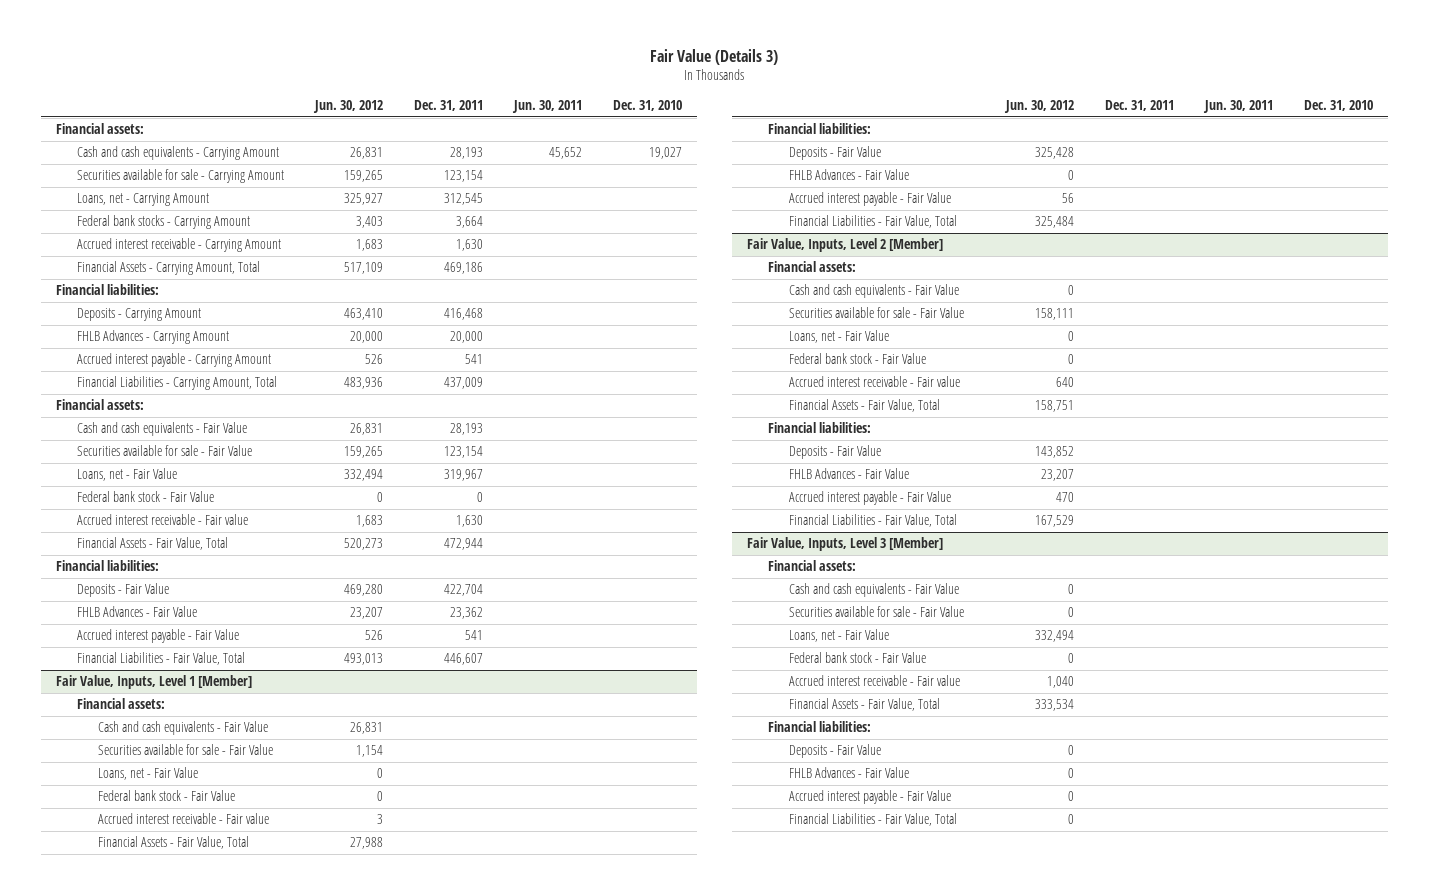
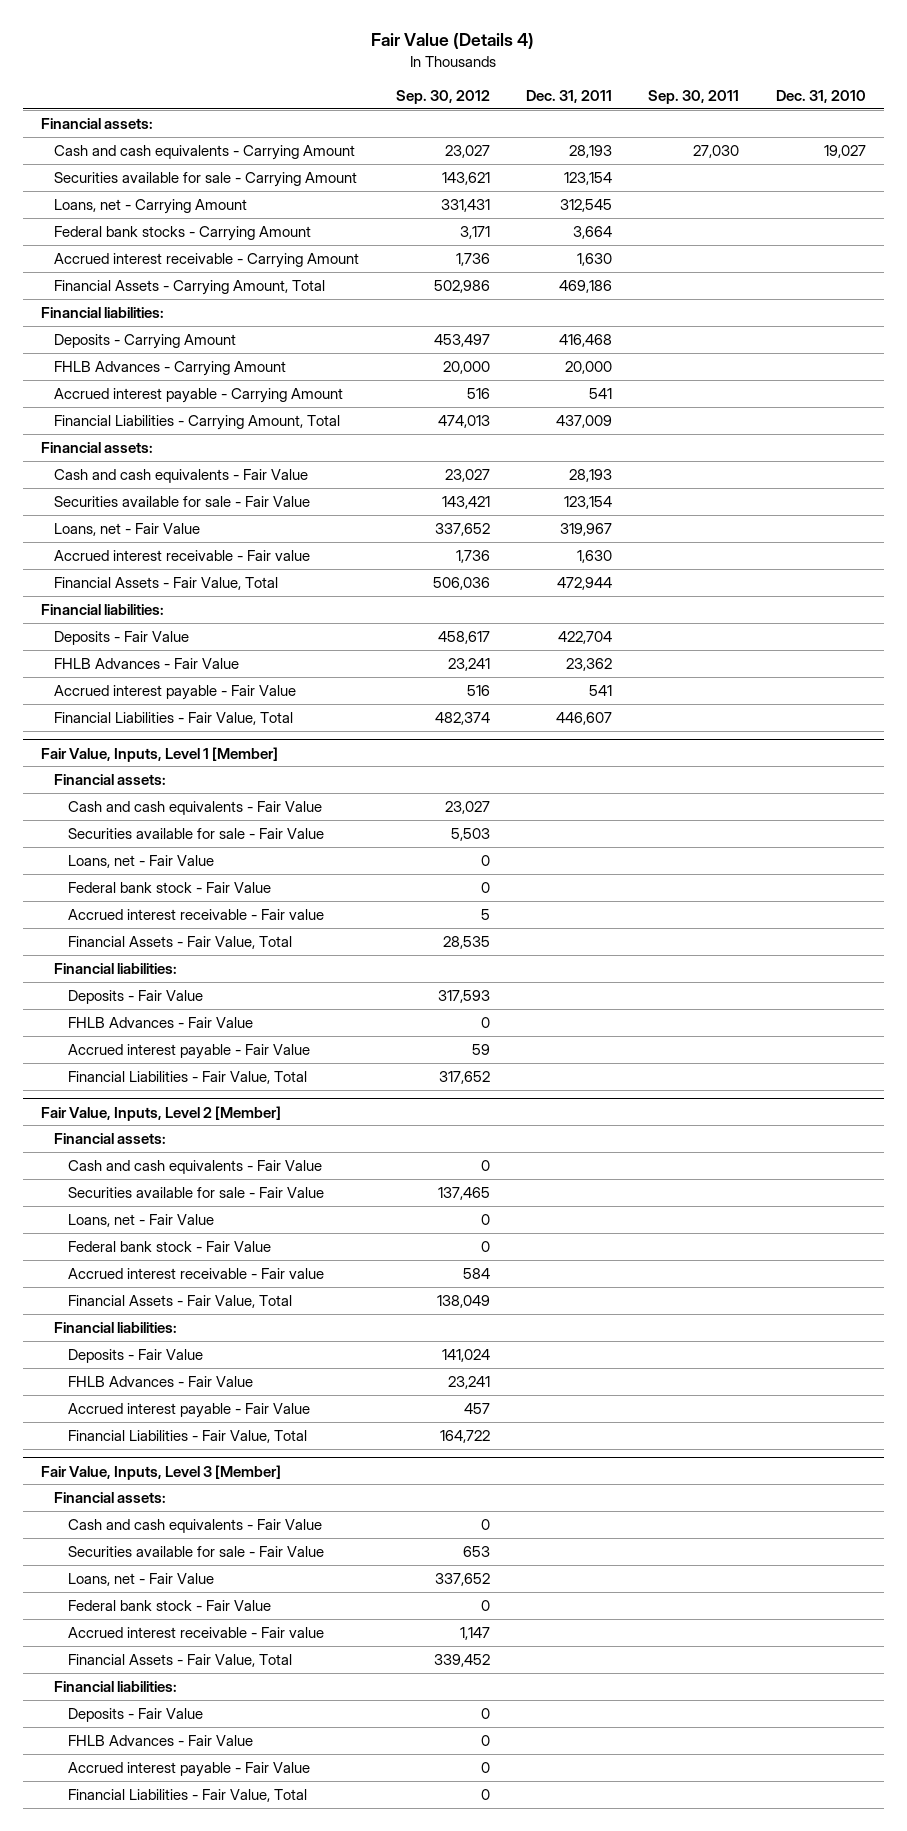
[650,48,779,65] Fair Value (Details 3) -> [371,33,535,50] Fair Value (Details 4)
[313,100,384,114] Jun. 30, 2012 -> none
[511,100,582,114] Jun. 30, 2011 -> none
none -> [395,90,490,105] Sep. 30, 2012
none -> [648,90,740,105] Sep. 30, 2011
[77,491,215,503] Federal bank stock - Fair Value -> none

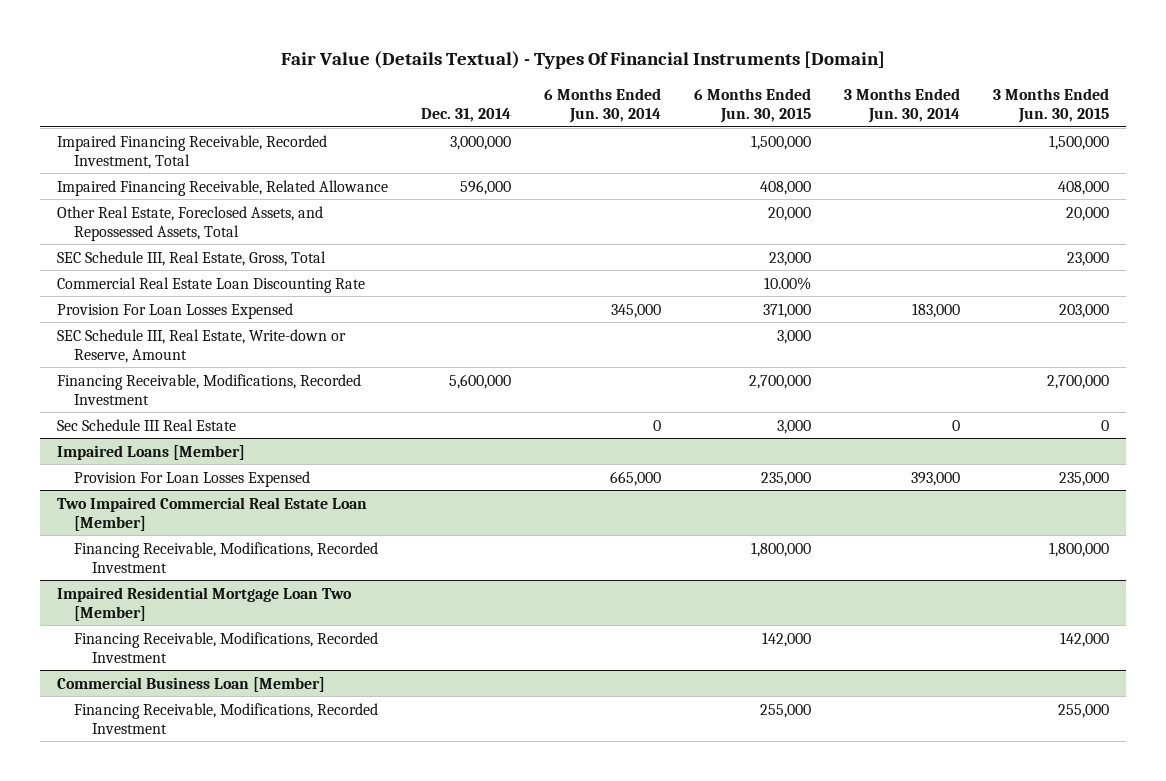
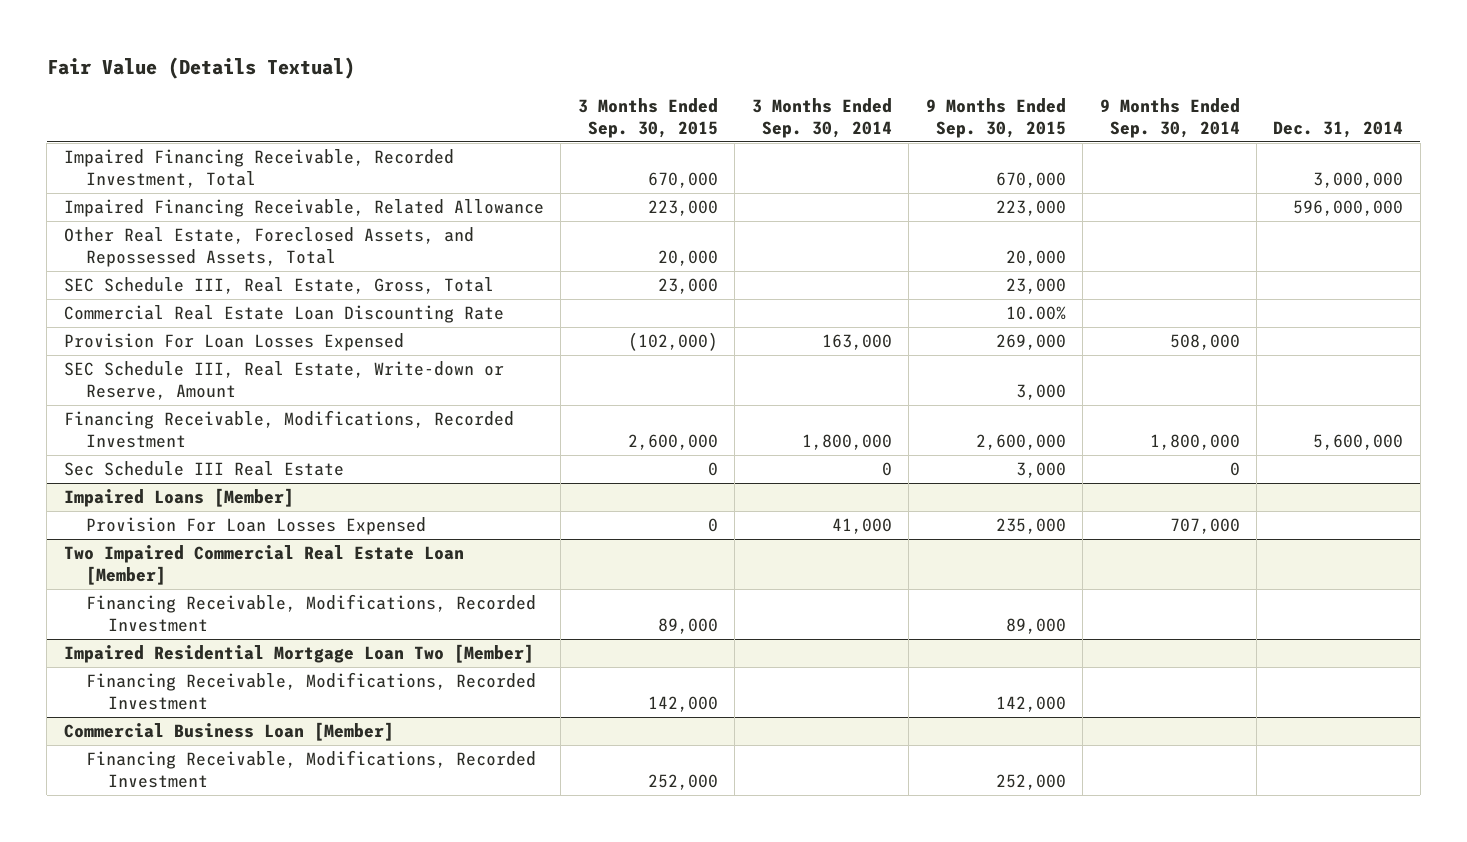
[281,51,886,70] Fair Value (Details Textual) - Types Of Financial Instruments [Domain] -> [46,57,355,80] Fair Value (Details Textual)
[543,88,661,124] 6 Months Ended Jun. 30, 2014 -> none
[694,88,812,124] 6 Months Ended Jun. 30, 2015 -> none
[844,88,961,124] 3 Months Ended Jun. 30, 2014 -> none
[993,88,1110,124] 3 Months Ended Jun. 30, 2015 -> none
none -> [577,97,718,139] 3 Months Ended Sep. 30, 2015
none -> [751,97,892,139] 3 Months Ended Sep. 30, 2014
none -> [925,97,1066,139] 9 Months Ended Sep. 30, 2015
none -> [1099,97,1240,139] 9 Months Ended Sep. 30, 2014
[459,179,511,195] 596,000 -> [1293,199,1404,216] 596,000,000

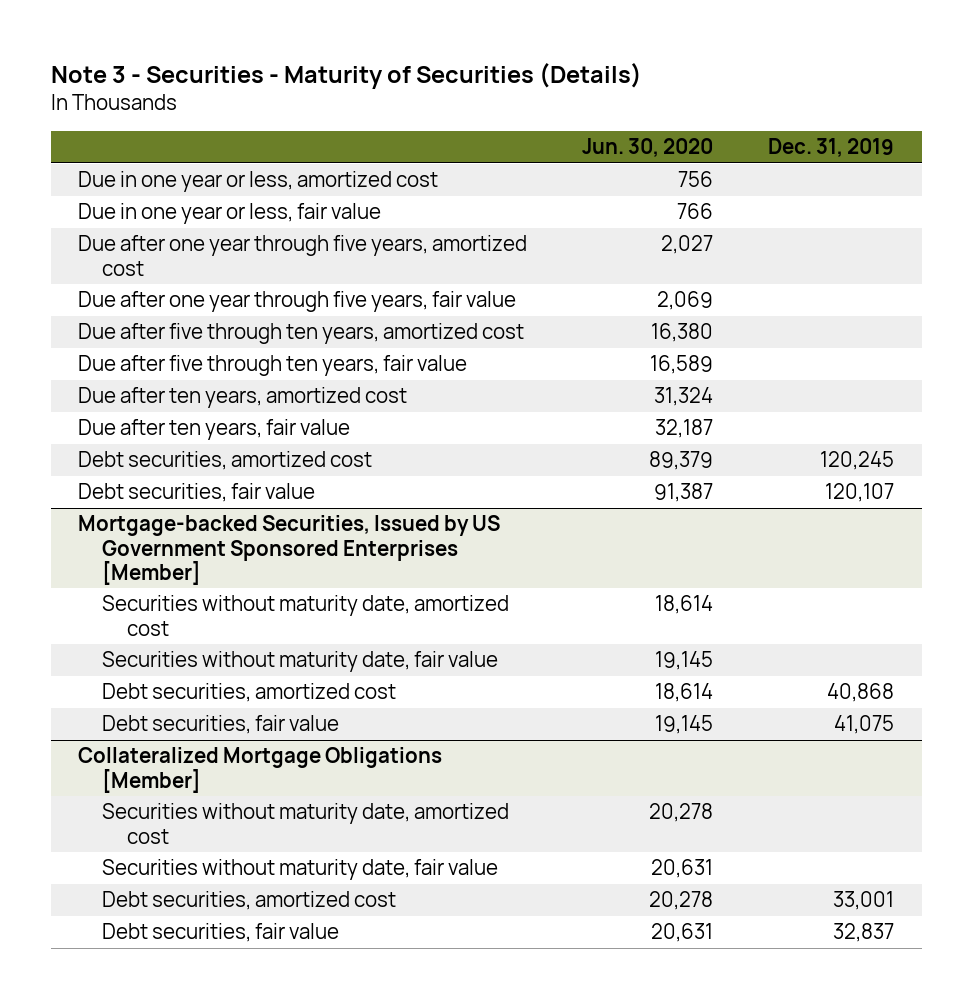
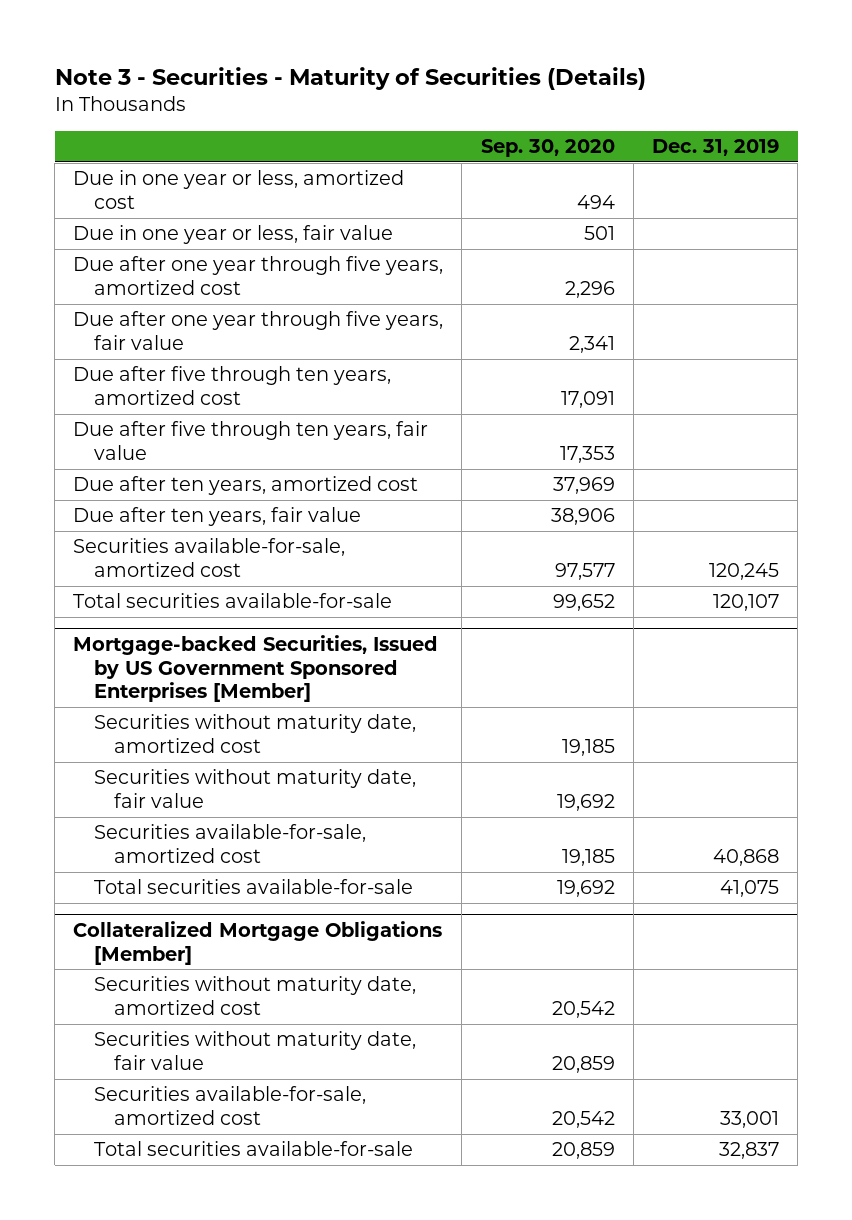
[582,138,714,158] Jun. 30, 2020 -> none
none -> [480,139,615,158] Sep. 30, 2020
[78,451,373,471] Debt securities, amortized cost -> [73,538,346,577] Securities available-for-sale, amortized cost
[78,483,316,503] Debt securities, fair value -> [73,593,393,609] Total securities available-for-sale
[102,683,397,703] Debt securities, amortized cost -> [93,824,366,863] Securities available-for-sale, amortized cost
[102,715,340,735] Debt securities, fair value -> [93,879,413,895] Total securities available-for-sale
[102,891,397,911] Debt securities, amortized cost -> [93,1086,366,1125] Securities available-for-sale, amortized cost
[102,923,340,943] Debt securities, fair value -> [93,1141,413,1157] Total securities available-for-sale

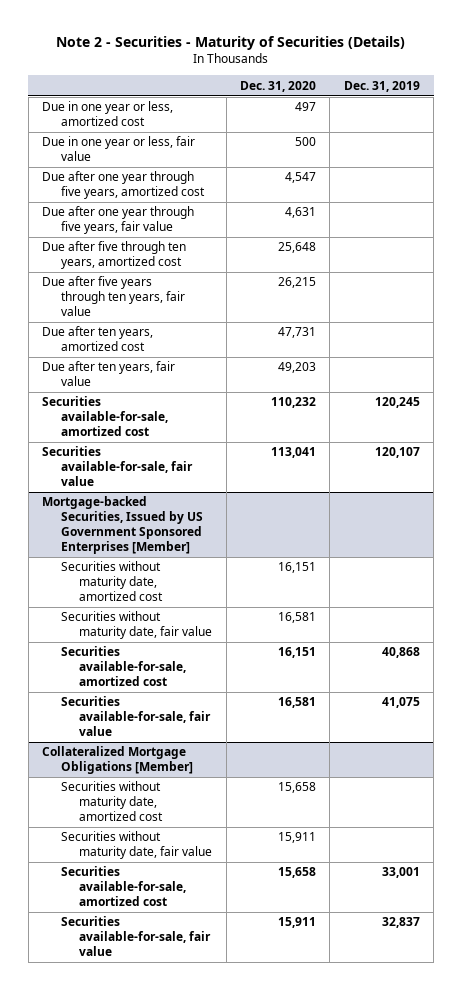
[54,66,646,90] Note 3 - Securities - Maturity of Securities (Details) -> [55,36,405,51] Note 2 - Securities - Maturity of Securities (Details)
[480,139,615,158] Sep. 30, 2020 -> none
none -> [239,80,316,92] Dec. 31, 2020
[73,421,429,460] Due after five through ten years, fair value -> [42,276,185,317] Due after five years through ten years, fair value
[73,593,393,609] Total securities available-for-sale -> [42,446,193,487] Securities available-for-sale, fair value
[93,879,413,895] Total securities available-for-sale -> [60,696,212,737] Securities available-for-sale, fair value
[93,1141,413,1157] Total securities available-for-sale -> [60,916,212,957] Securities available-for-sale, fair value

